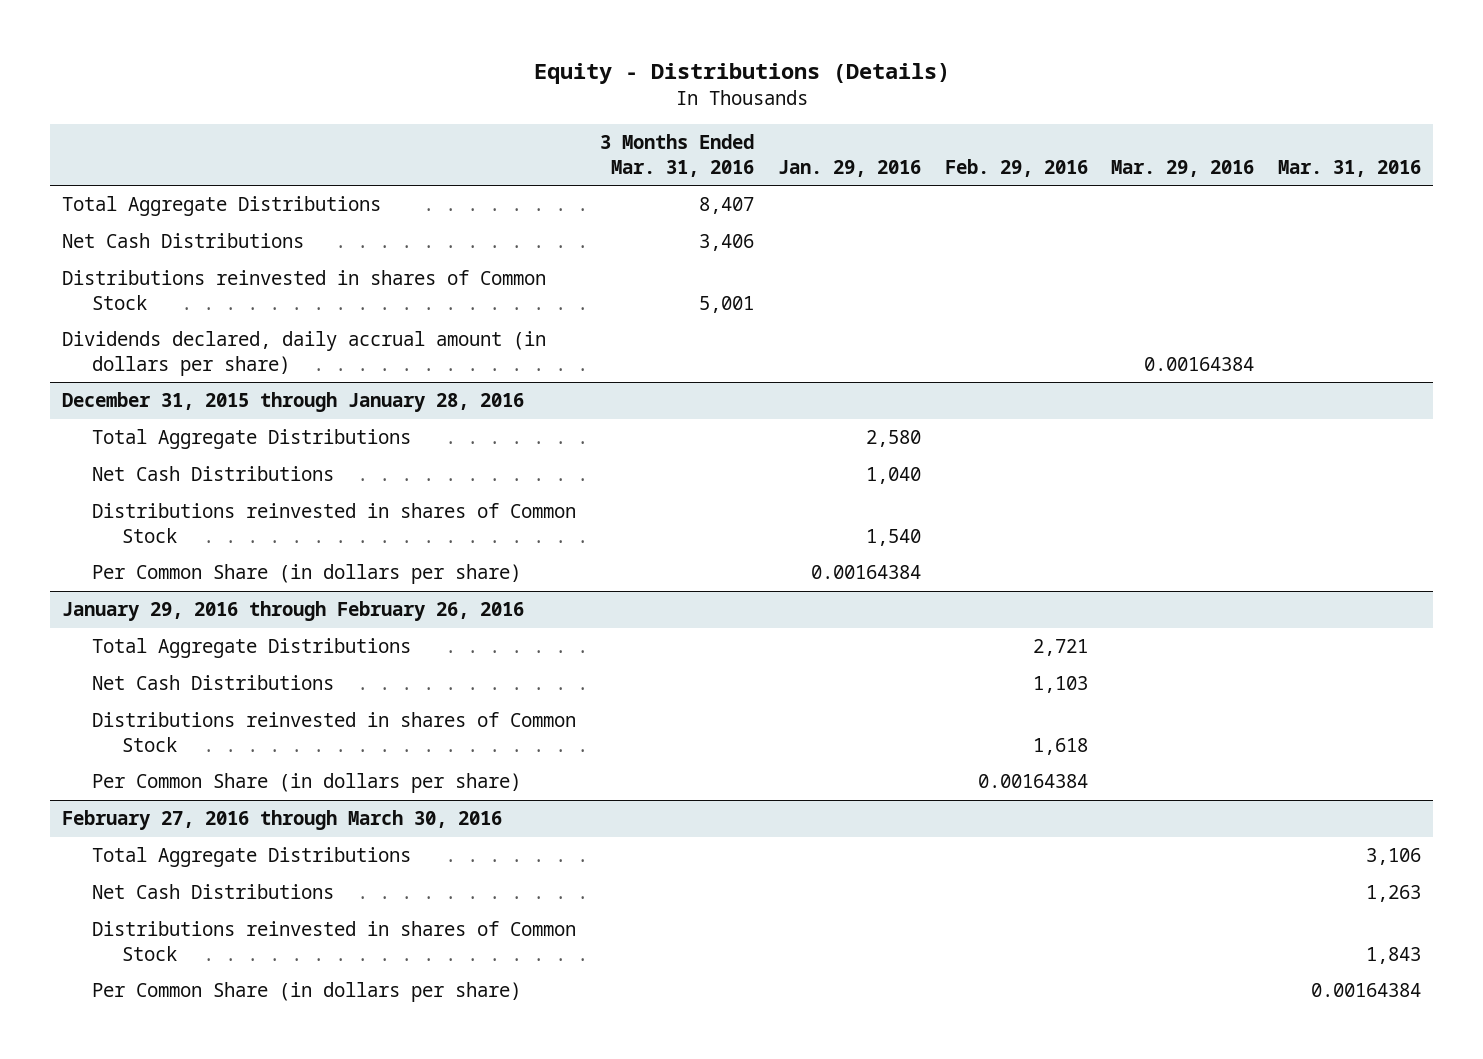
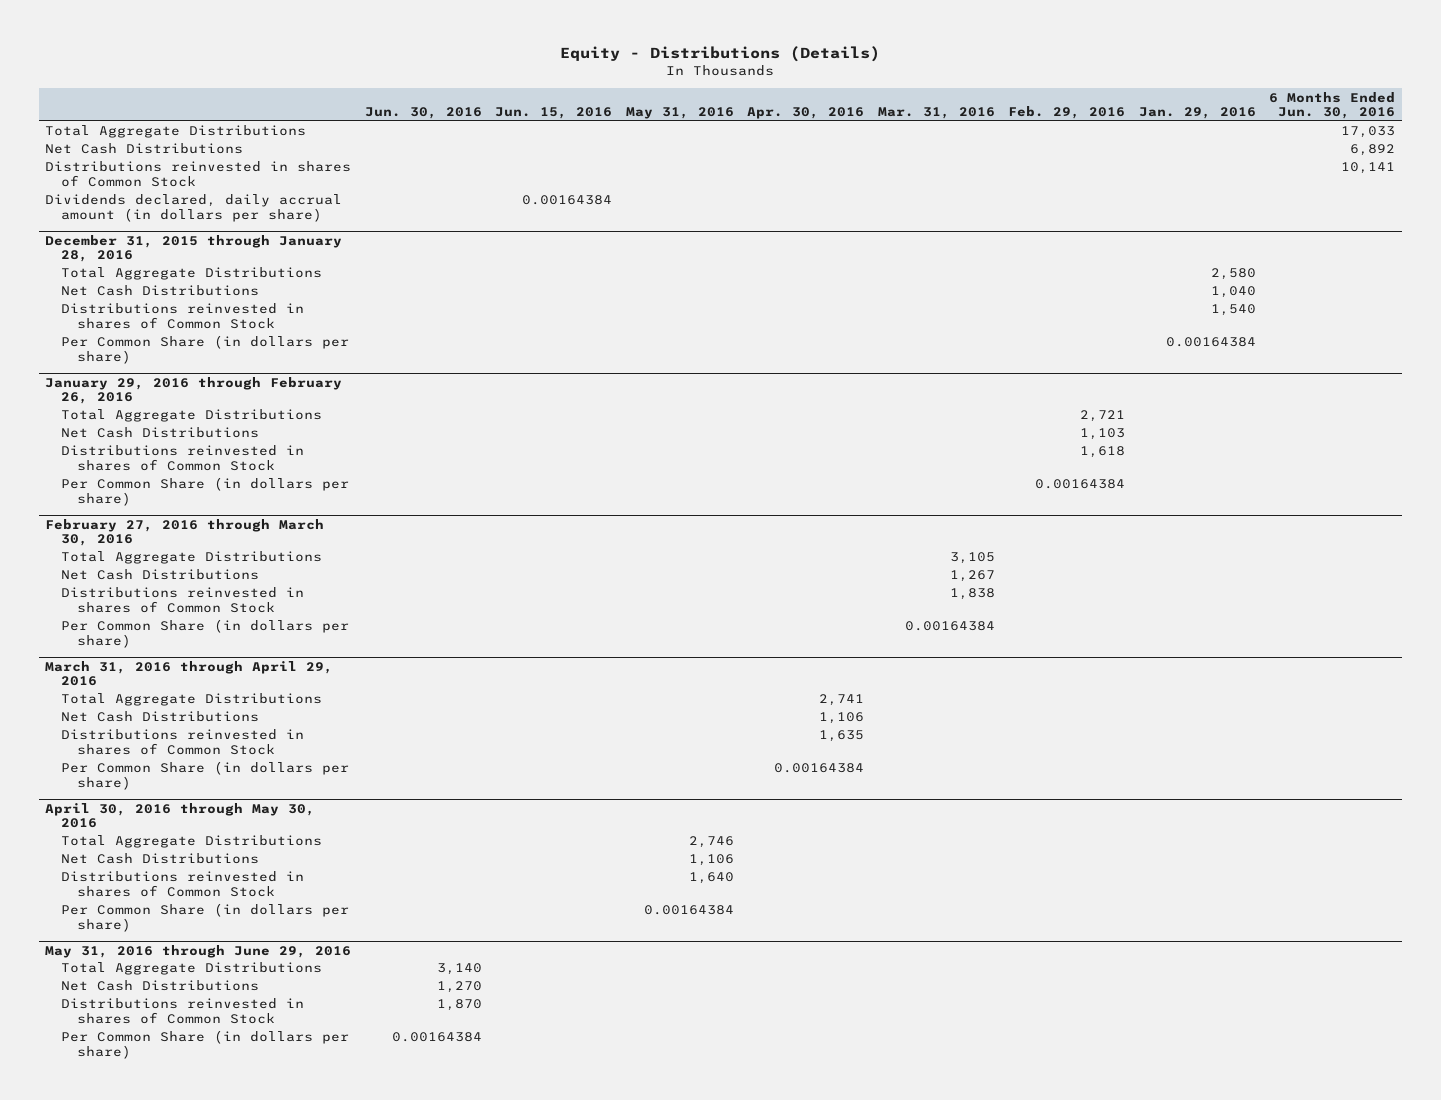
[599,134,754,177] 3 Months Ended Mar. 31, 2016 -> none
[1111,159,1255,177] Mar. 29, 2016 -> none
none -> [364,107,482,120] Jun. 30, 2016
none -> [495,107,613,120] Jun. 15, 2016
none -> [625,107,734,120] May 31, 2016
none -> [747,107,865,120] Apr. 30, 2016
none -> [1269,91,1396,120] 6 Months Ended Jun. 30, 2016
[1366,848,1422,866] 3,106 -> [949,552,995,565] 3,105
[1366,885,1422,903] 1,263 -> [949,570,995,583] 1,267
[1366,946,1422,964] 1,843 -> [949,588,995,601] 1,838
none -> [45,660,334,687] March 31, 2016 through April 29, 2016
none -> [60,693,322,707] Total Aggregate Distributions
none -> [60,711,259,723] Net Cash Distributions
none -> [60,729,304,756] Distributions reinvested in shares of Common Stock
none -> [60,761,349,791] Per Common Share (in dollars per share)
none -> [45,802,316,829] April 30, 2016 through May 30, 2016
none -> [60,835,322,849] Total Aggregate Distributions
none -> [60,853,259,865] Net Cash Distributions
none -> [60,871,304,898] Distributions reinvested in shares of Common Stock
none -> [60,903,349,933] Per Common Share (in dollars per share)
none -> [45,944,352,958] May 31, 2016 through June 29, 2016
none -> [60,962,322,976] Total Aggregate Distributions
none -> [60,980,259,992] Net Cash Distributions
none -> [60,998,304,1025] Distributions reinvested in shares of Common Stock
none -> [60,1030,349,1060] Per Common Share (in dollars per share)

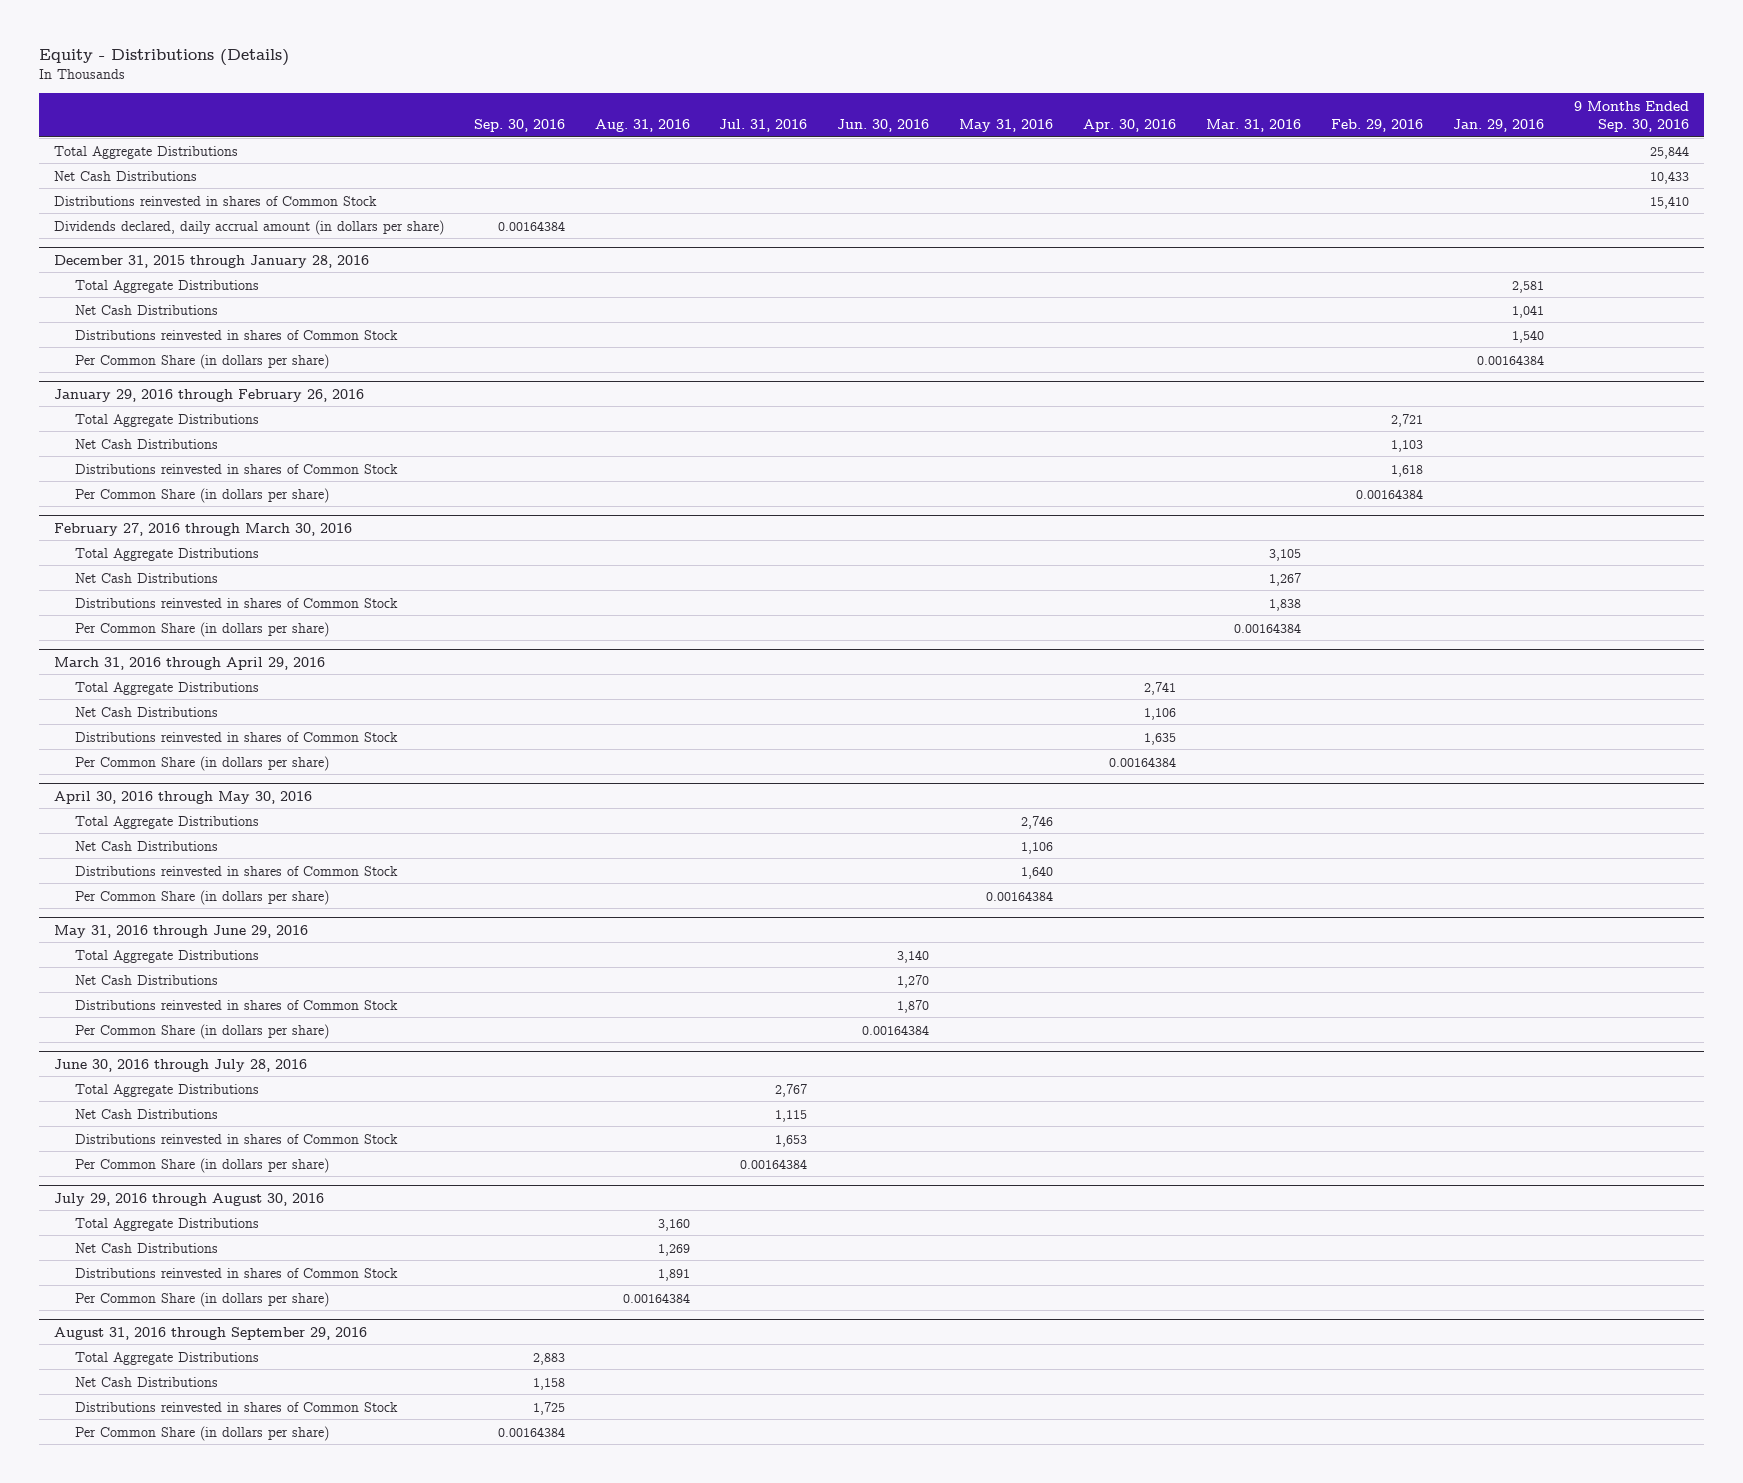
[495,107,613,120] Jun. 15, 2016 -> none
[1269,91,1396,120] 6 Months Ended Jun. 30, 2016 -> none
none -> [473,118,565,132] Sep. 30, 2016
none -> [594,118,690,132] Aug. 31, 2016
none -> [719,118,808,132] Jul. 31, 2016
none -> [1574,100,1690,132] 9 Months Ended Sep. 30, 2016
[1210,268,1256,281] 2,580 -> [1512,280,1545,293] 2,581
[1210,286,1256,299] 1,040 -> [1512,304,1545,318] 1,041
none -> [53,1058,307,1072] June 30, 2016 through July 28, 2016
none -> [74,1083,259,1097] Total Aggregate Distributions
none -> [74,1108,218,1119] Net Cash Distributions
none -> [74,1133,398,1144] Distributions reinvested in shares of Common Stock
none -> [74,1157,329,1173] Per Common Share (in dollars per share)
none -> [53,1192,324,1206] July 29, 2016 through August 30, 2016
none -> [74,1217,259,1231] Total Aggregate Distributions
none -> [74,1242,218,1253] Net Cash Distributions
none -> [74,1267,398,1278] Distributions reinvested in shares of Common Stock
none -> [74,1291,329,1307] Per Common Share (in dollars per share)
none -> [53,1326,367,1340] August 31, 2016 through September 29, 2016
none -> [74,1351,259,1365] Total Aggregate Distributions
none -> [74,1376,218,1387] Net Cash Distributions
none -> [74,1401,398,1412] Distributions reinvested in shares of Common Stock
none -> [74,1425,329,1441] Per Common Share (in dollars per share)

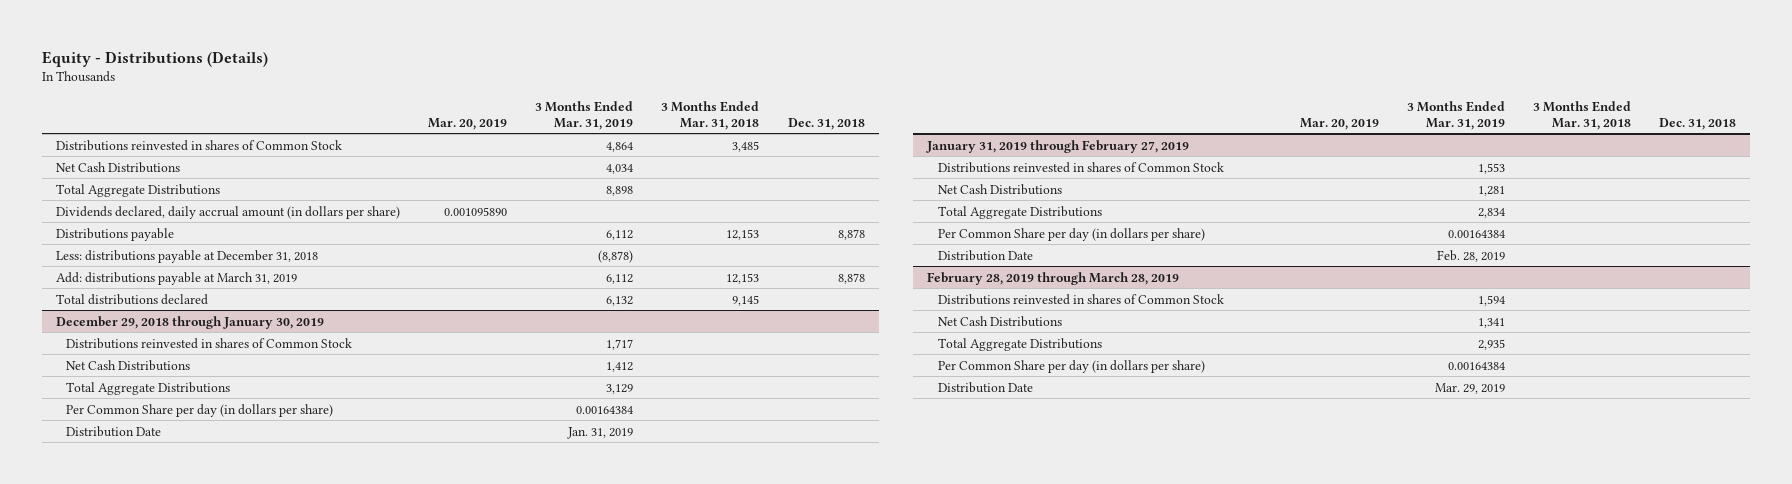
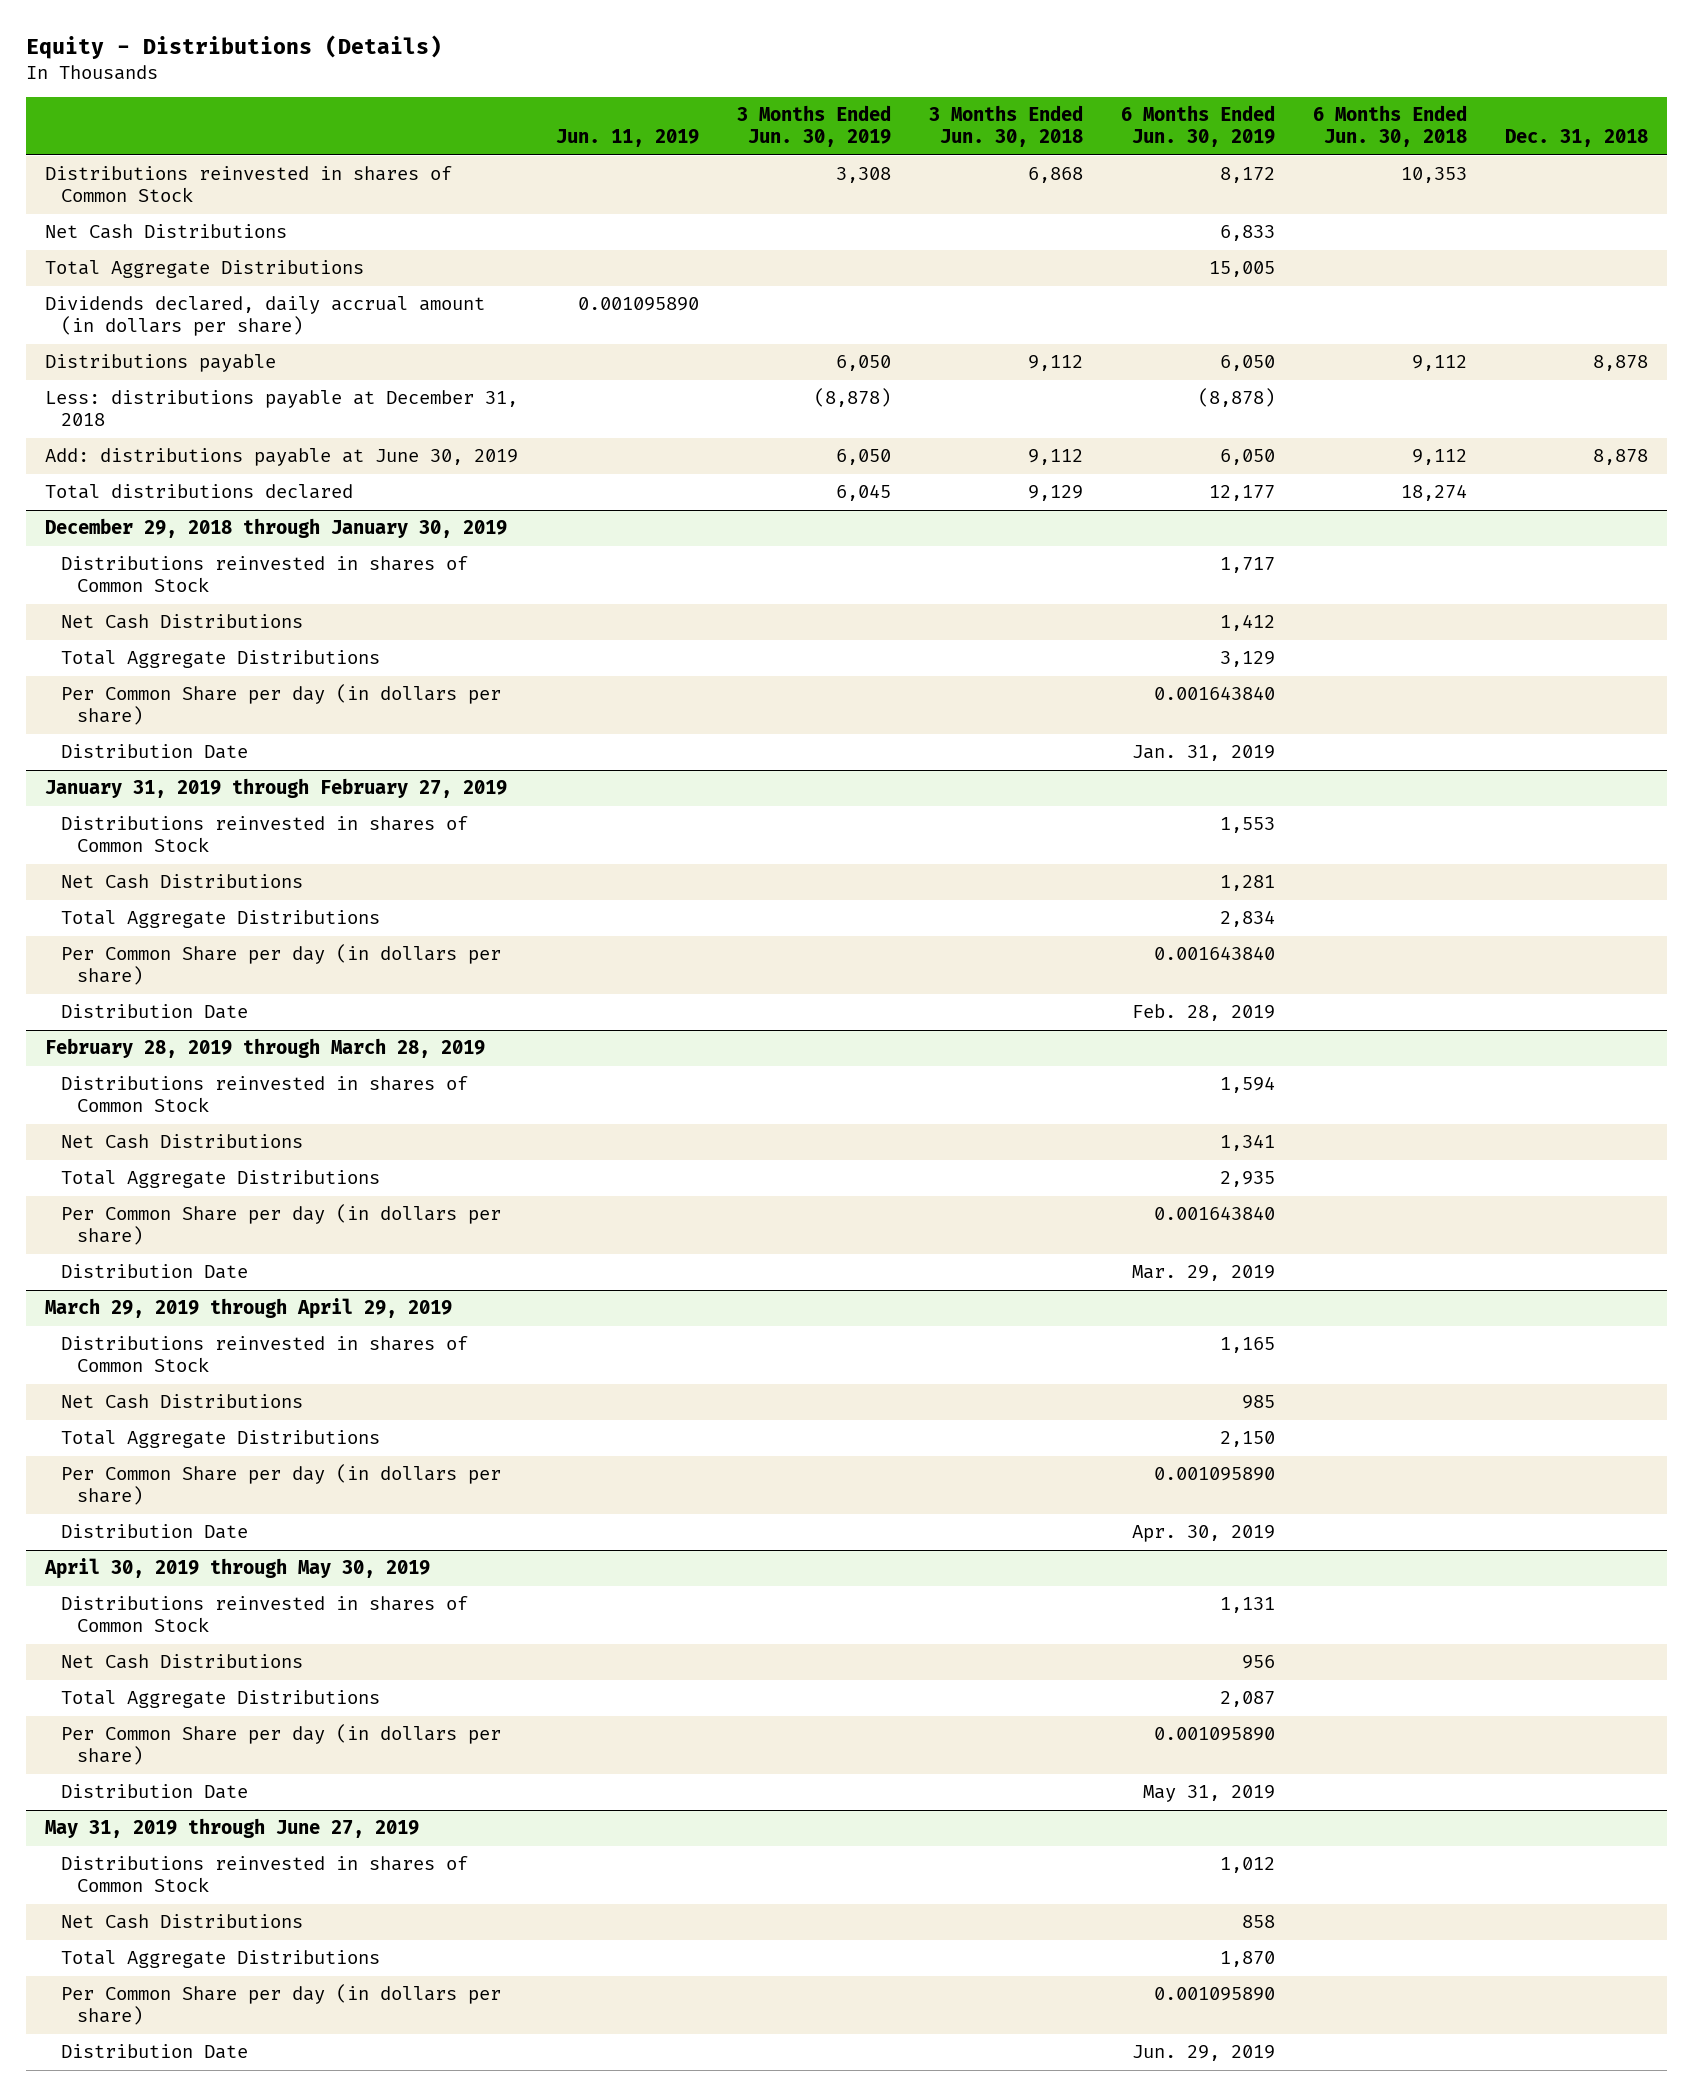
[427,117,507,130] Mar. 20, 2019 -> none
[535,100,634,130] 3 Months Ended Mar. 31, 2019 -> none
[661,100,760,130] 3 Months Ended Mar. 31, 2018 -> none
none -> [555,129,699,148] Jun. 11, 2019
none -> [736,105,891,148] 3 Months Ended Jun. 30, 2019
none -> [928,105,1083,148] 3 Months Ended Jun. 30, 2018
none -> [1120,105,1275,148] 6 Months Ended Jun. 30, 2019
none -> [1312,105,1467,148] 6 Months Ended Jun. 30, 2018
[55,271,297,285] Add: distributions payable at March 31, 2019 -> [44,448,518,467] Add: distributions payable at June 30, 2019
none -> [44,1298,452,1320] March 29, 2019 through April 29, 2019
none -> [60,1336,468,1373] Distributions reinvested in shares of Common Stock
none -> [60,1394,303,1410] Net Cash Distributions
none -> [60,1430,380,1449] Total Aggregate Distributions
none -> [60,1464,501,1506] Per Common Share per day (in dollars per share)
none -> [60,1524,248,1540] Distribution Date
none -> [43,1558,430,1580] April 30, 2019 through May 30, 2019
none -> [60,1596,468,1633] Distributions reinvested in shares of Common Stock
none -> [60,1654,303,1670] Net Cash Distributions
none -> [60,1690,380,1709] Total Aggregate Distributions
none -> [60,1724,501,1766] Per Common Share per day (in dollars per share)
none -> [60,1784,248,1800] Distribution Date
none -> [44,1818,419,1839] May 31, 2019 through June 27, 2019
none -> [60,1856,468,1893] Distributions reinvested in shares of Common Stock
none -> [60,1914,303,1930] Net Cash Distributions
none -> [60,1950,380,1969] Total Aggregate Distributions
none -> [60,1984,501,2026] Per Common Share per day (in dollars per share)
none -> [60,2044,248,2060] Distribution Date

